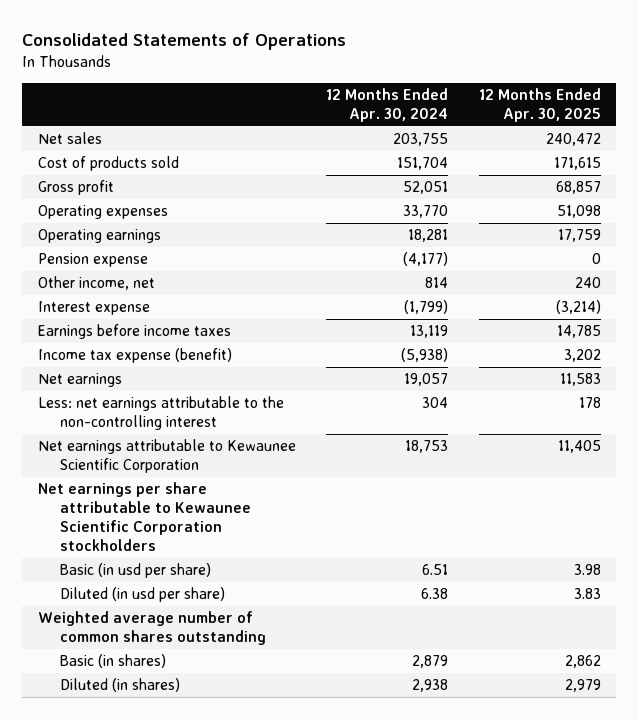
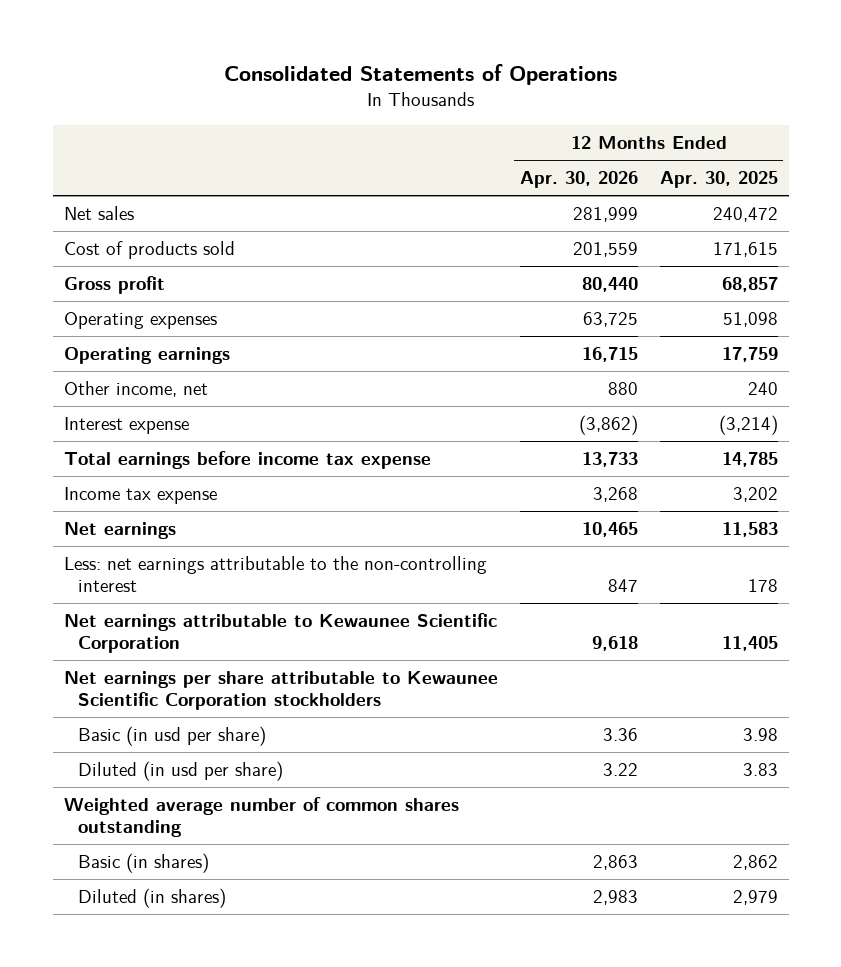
[326,88,449,122] 12 Months Ended Apr. 30, 2024 -> none
none -> [519,171,638,189] Apr. 30, 2026
[37,253,148,268] Pension expense -> none
[37,324,231,340] Earnings before income taxes -> [63,451,431,470] Total earnings before income tax expense
[37,348,232,364] Income tax expense (benefit) -> [63,487,217,505] Income tax expense

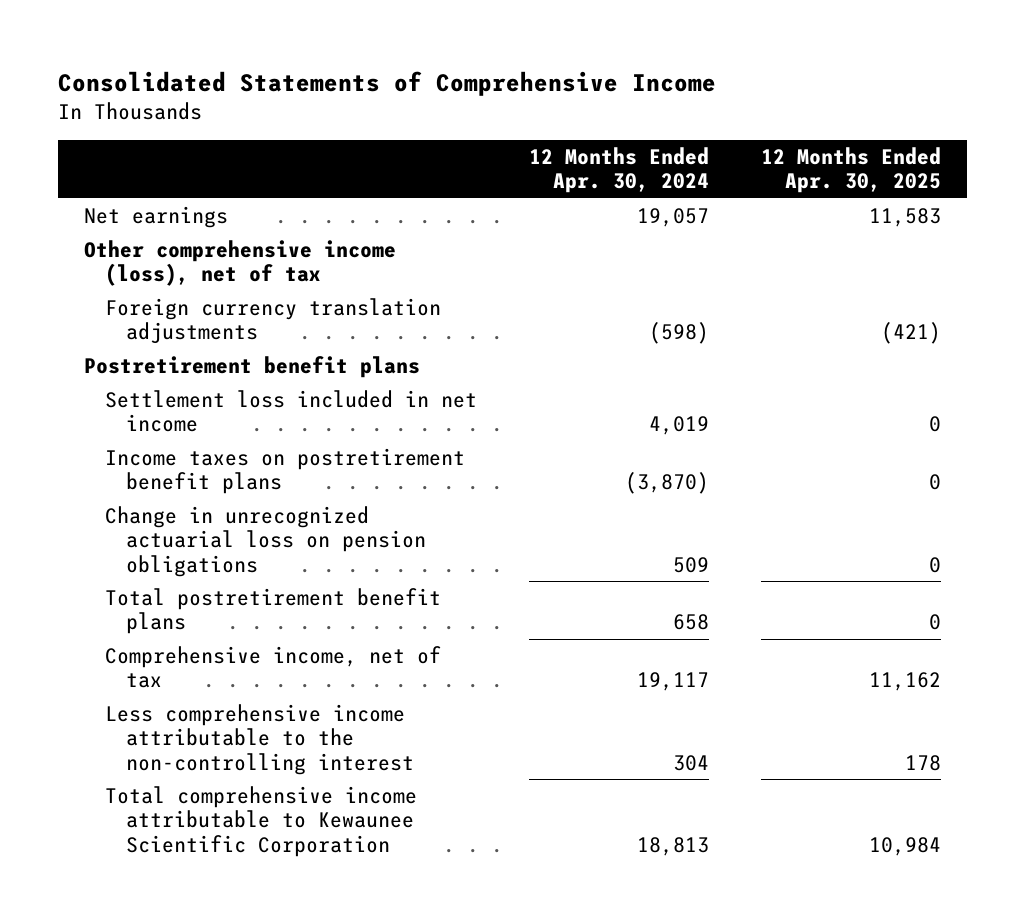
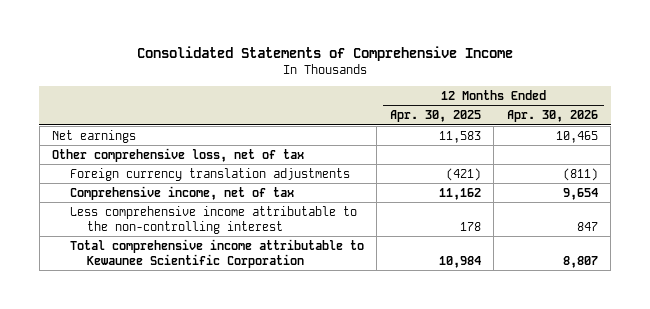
[529,146,710,194] 12 Months Ended Apr. 30, 2024 -> none
none -> [506,110,598,123] Apr. 30, 2026
[84,240,397,287] Other comprehensive income (loss), net of tax -> [52,147,305,162] Other comprehensive loss, net of tax
[84,356,421,379] Postretirement benefit plans -> none
[105,390,478,433] Settlement loss included in net income -> none
[105,448,466,495] Income taxes on postretirement benefit plans -> none
[105,506,427,577] Change in unrecognized actuarial loss on pension obligations -> none
[105,588,442,635] Total postretirement benefit plans -> none

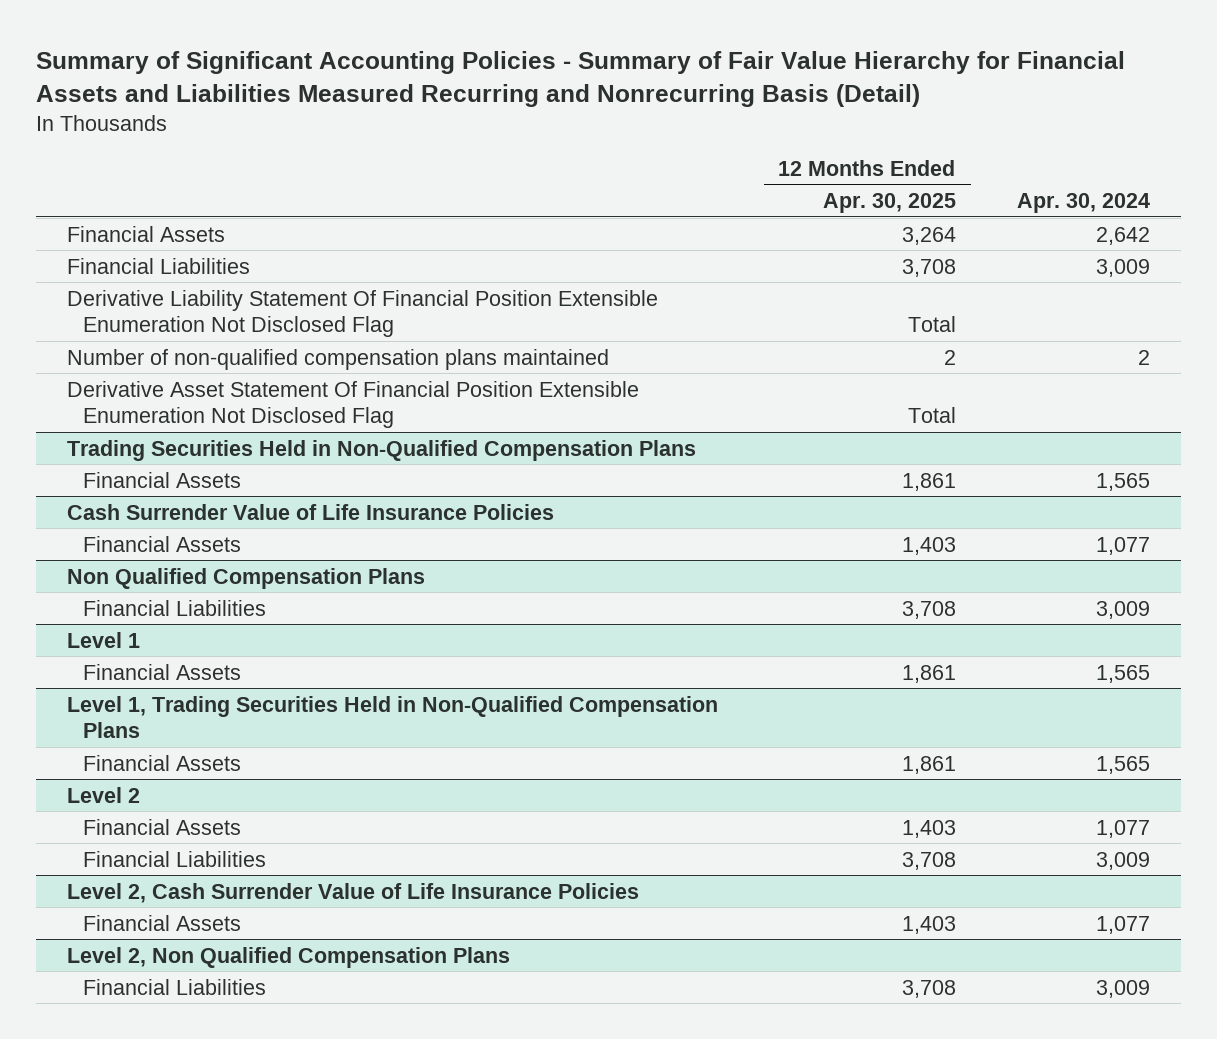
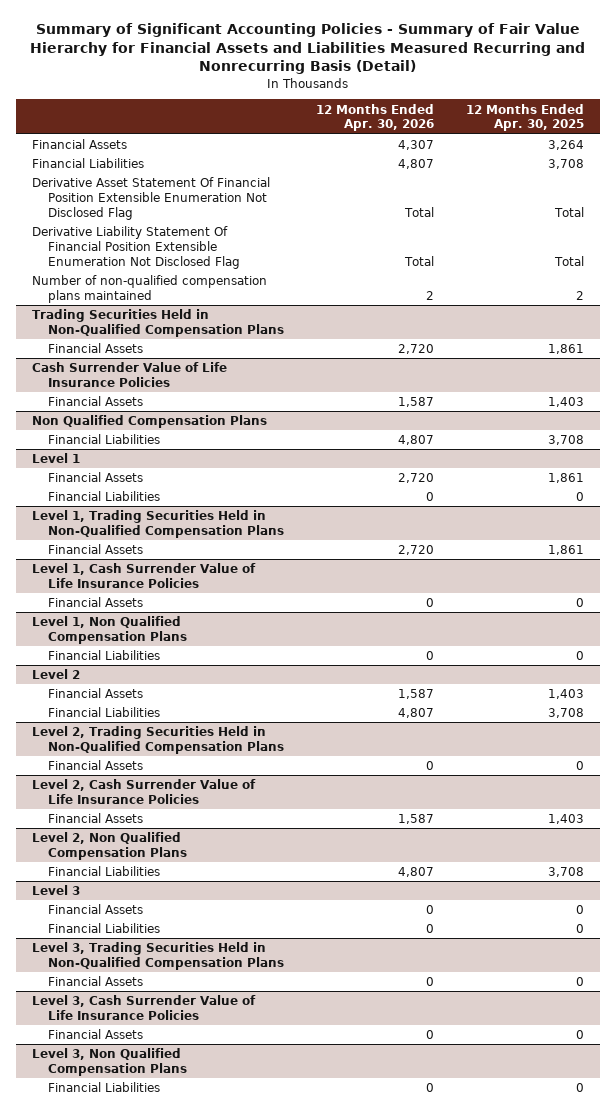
[1017,193,1151,214] Apr. 30, 2024 -> none
none -> [315,103,434,132] 12 Months Ended Apr. 30, 2026
[66,380,639,428] Derivative Asset Statement Of Financial Position Extensible Enumeration Not Disclosed Flag -> [31,177,270,220] Derivative Asset Statement Of Financial Position Extensible Enumeration Not Disclosed Flag
none -> [47,491,160,502] Financial Liabilities
none -> [31,563,256,588] Level 1, Cash Surrender Value of Life Insurance Policies
none -> [47,597,143,608] Financial Assets
none -> [31,616,187,644] Level 1, Non Qualified Compensation Plans
none -> [47,650,160,661] Financial Liabilities
none -> [31,726,284,754] Level 2, Trading Securities Held in Non-Qualified Compensation Plans
none -> [47,760,143,771] Financial Assets
none -> [31,885,80,896] Level 3
none -> [47,904,143,915] Financial Assets
none -> [47,923,160,934] Financial Liabilities
none -> [31,942,284,970] Level 3, Trading Securities Held in Non-Qualified Compensation Plans
none -> [47,976,143,987] Financial Assets
none -> [31,995,256,1020] Level 3, Cash Surrender Value of Life Insurance Policies
none -> [47,1029,143,1040] Financial Assets
none -> [31,1048,187,1076] Level 3, Non Qualified Compensation Plans
none -> [47,1082,160,1093] Financial Liabilities

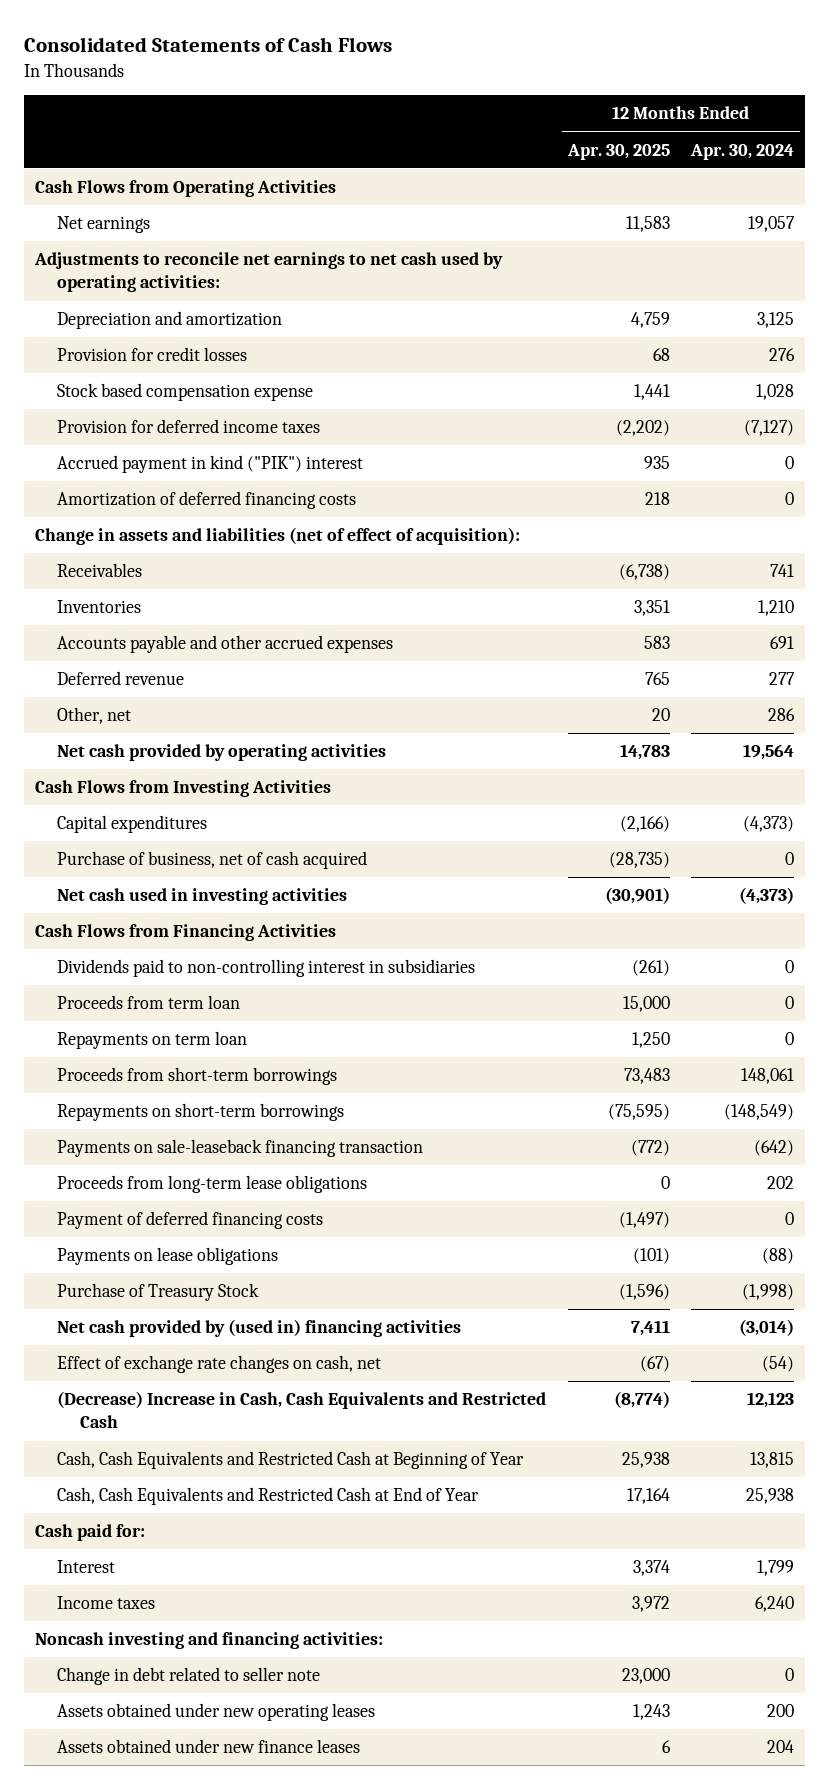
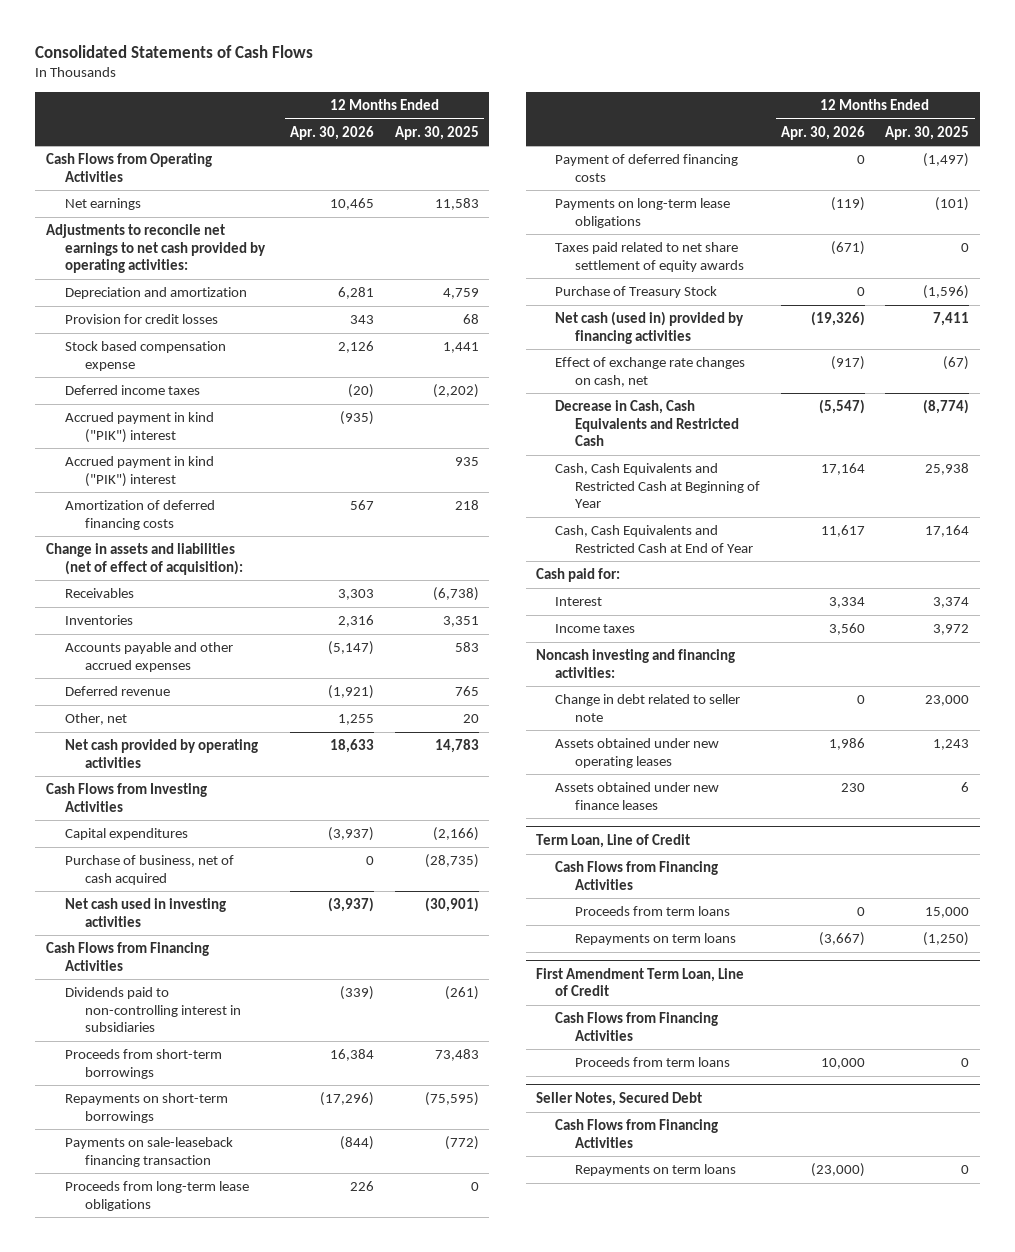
[690,143,795,160] Apr. 30, 2024 -> none
none -> [290,125,375,140] Apr. 30, 2026
[33,252,503,293] Adjustments to reconcile net earnings to net cash used by operating activities: -> [45,224,267,274] Adjustments to reconcile net earnings to net cash provided by operating activities:
[57,419,321,434] Provision for deferred income taxes -> [65,385,201,396] Deferred income taxes
none -> [65,412,215,443] Accrued payment in kind ("PIK") interest
[57,995,241,1010] Proceeds from term loan -> none
[57,1031,248,1050] Repayments on term loan -> none
[57,1247,279,1266] Payments on lease obligations -> [555,198,731,228] Payments on long-term lease obligations
none -> [555,242,744,272] Taxes paid related to net share settlement of equity awards
[57,1319,462,1338] Net cash provided by (used in) financing activities -> [555,311,745,344] Net cash (used in) provided by financing activities
[57,1391,547,1429] (Decrease) Increase in Cash, Cash Equivalents and Restricted Cash -> [555,400,739,447] Decrease in Cash, Cash Equivalents and Restricted Cash
none -> [535,833,690,848] Term Loan, Line of Credit
none -> [555,861,719,890] Cash Flows from Financing Activities
none -> [574,906,730,917] Proceeds from term loans
none -> [574,933,736,946] Repayments on term loans
none -> [535,967,744,997] First Amendment Term Loan, Line of Credit
none -> [555,1012,719,1041] Cash Flows from Financing Activities
none -> [574,1057,730,1068] Proceeds from term loans
none -> [535,1091,702,1106] Seller Notes, Secured Debt
none -> [555,1119,719,1148] Cash Flows from Financing Activities
none -> [574,1164,736,1177] Repayments on term loans

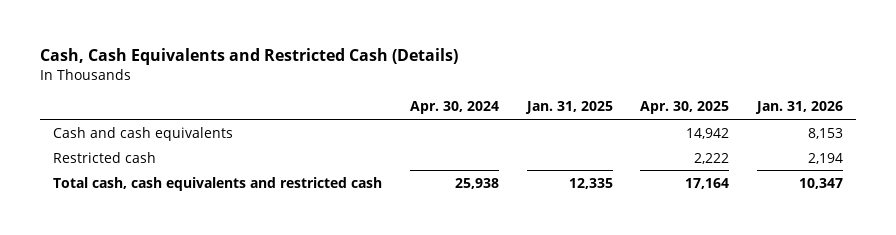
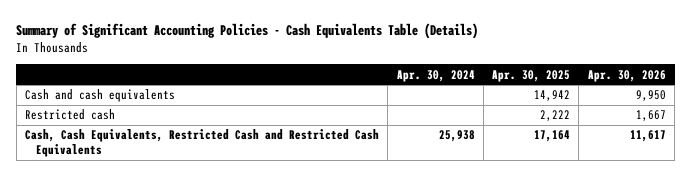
[39,48,458,66] Cash, Cash Equivalents and Restricted Cash (Details) -> [16,23,479,40] Summary of Significant Accounting Policies - Cash Equivalents Table (Details)
[524,101,613,115] Jan. 31, 2025 -> none
[754,101,843,115] Jan. 31, 2026 -> none
none -> [587,69,666,82] Apr. 30, 2026
[53,176,383,191] Total cash, cash equivalents and restricted cash -> [25,129,380,158] Cash, Cash Equivalents, Restricted Cash and Restricted Cash Equivalents

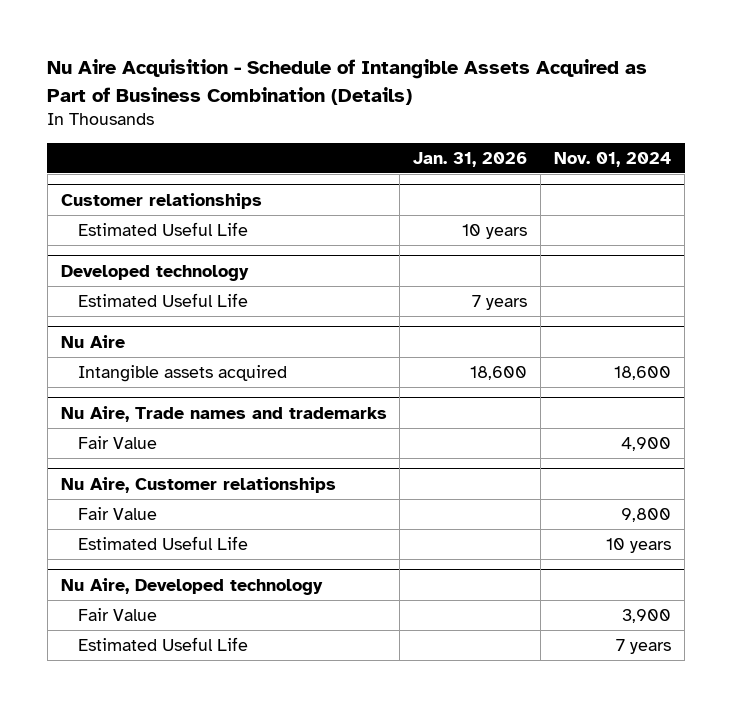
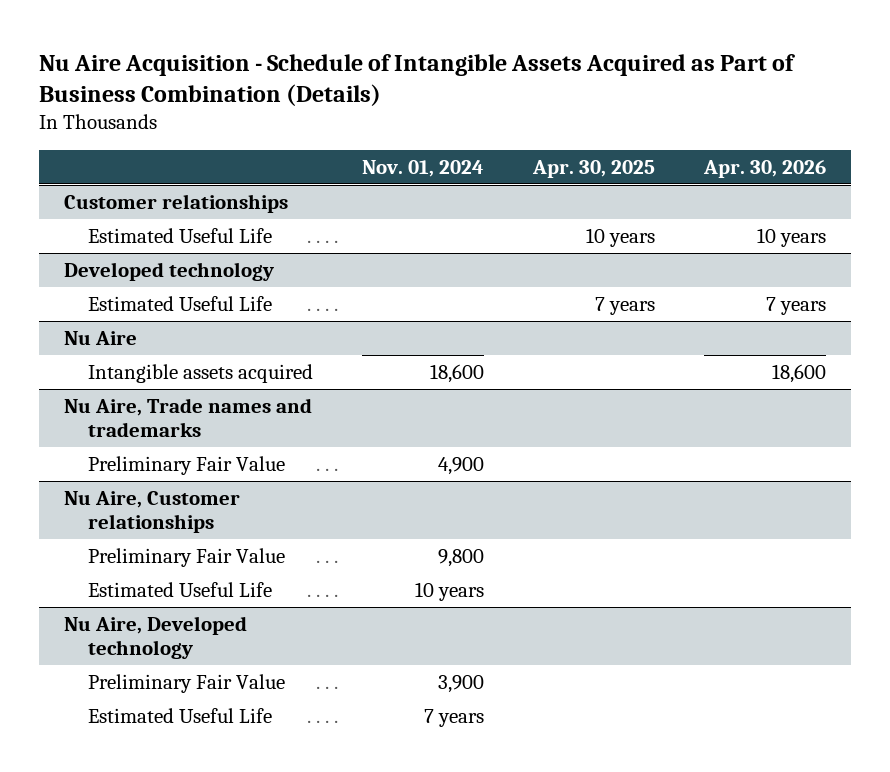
[413,151,528,167] Jan. 31, 2026 -> none
none -> [532,159,656,178] Apr. 30, 2025
none -> [703,159,827,178] Apr. 30, 2026
[77,436,157,450] Fair Value -> [88,455,286,475] Preliminary Fair Value
[77,507,157,521] Fair Value -> [88,547,286,567] Preliminary Fair Value
[77,608,157,622] Fair Value -> [88,673,286,693] Preliminary Fair Value

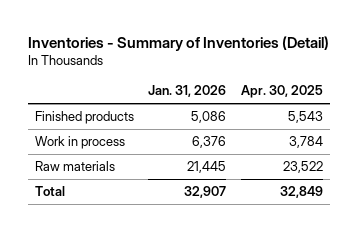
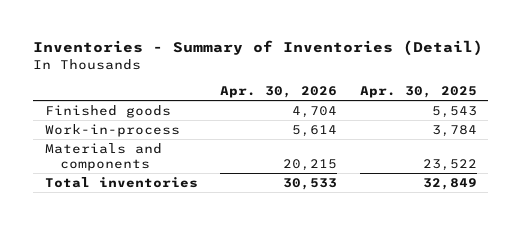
[148,85,227,98] Jan. 31, 2026 -> none
none -> [220,86,338,99] Apr. 30, 2026
[35,111,135,125] Finished products -> [44,104,171,118] Finished goods
[35,136,126,150] Work in process -> [44,123,180,137] Work-in-process
[35,161,116,172] Raw materials -> [44,142,162,171] Materials and components
[35,186,66,197] Total -> [44,176,198,188] Total inventories

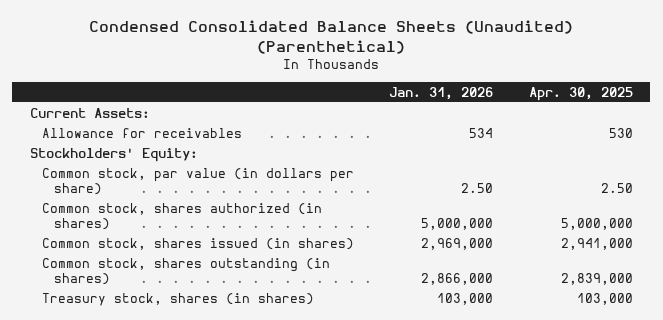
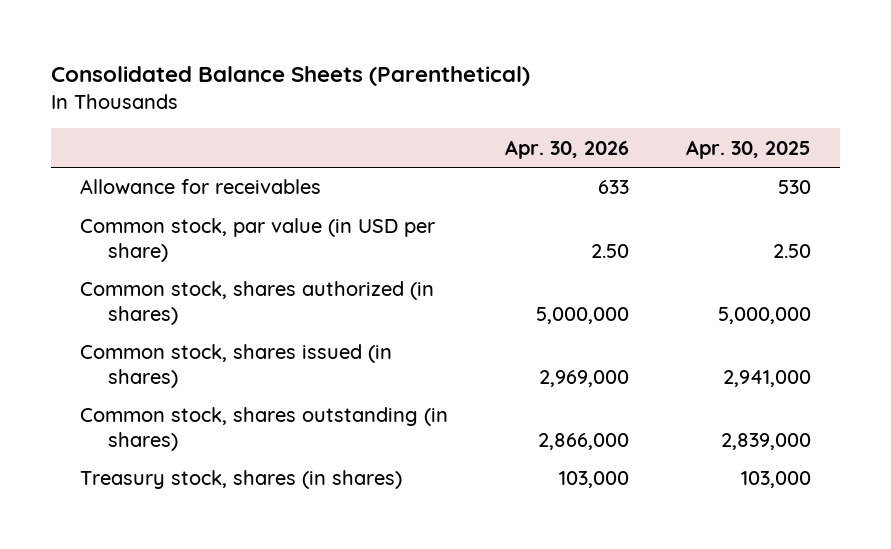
[89,20,574,54] Condensed Consolidated Balance Sheets (Unaudited) (Parenthetical) -> [51,65,531,86] Consolidated Balance Sheets (Parenthetical)
[389,86,494,100] Jan. 31, 2026 -> none
none -> [505,139,630,159] Apr. 30, 2026
[30,107,151,118] Current Assets: -> none
[30,147,199,162] Stockholders' Equity: -> none
[42,167,355,195] Common stock, par value (in dollars per share) -> [79,218,435,262] Common stock, par value (in USD per share)

